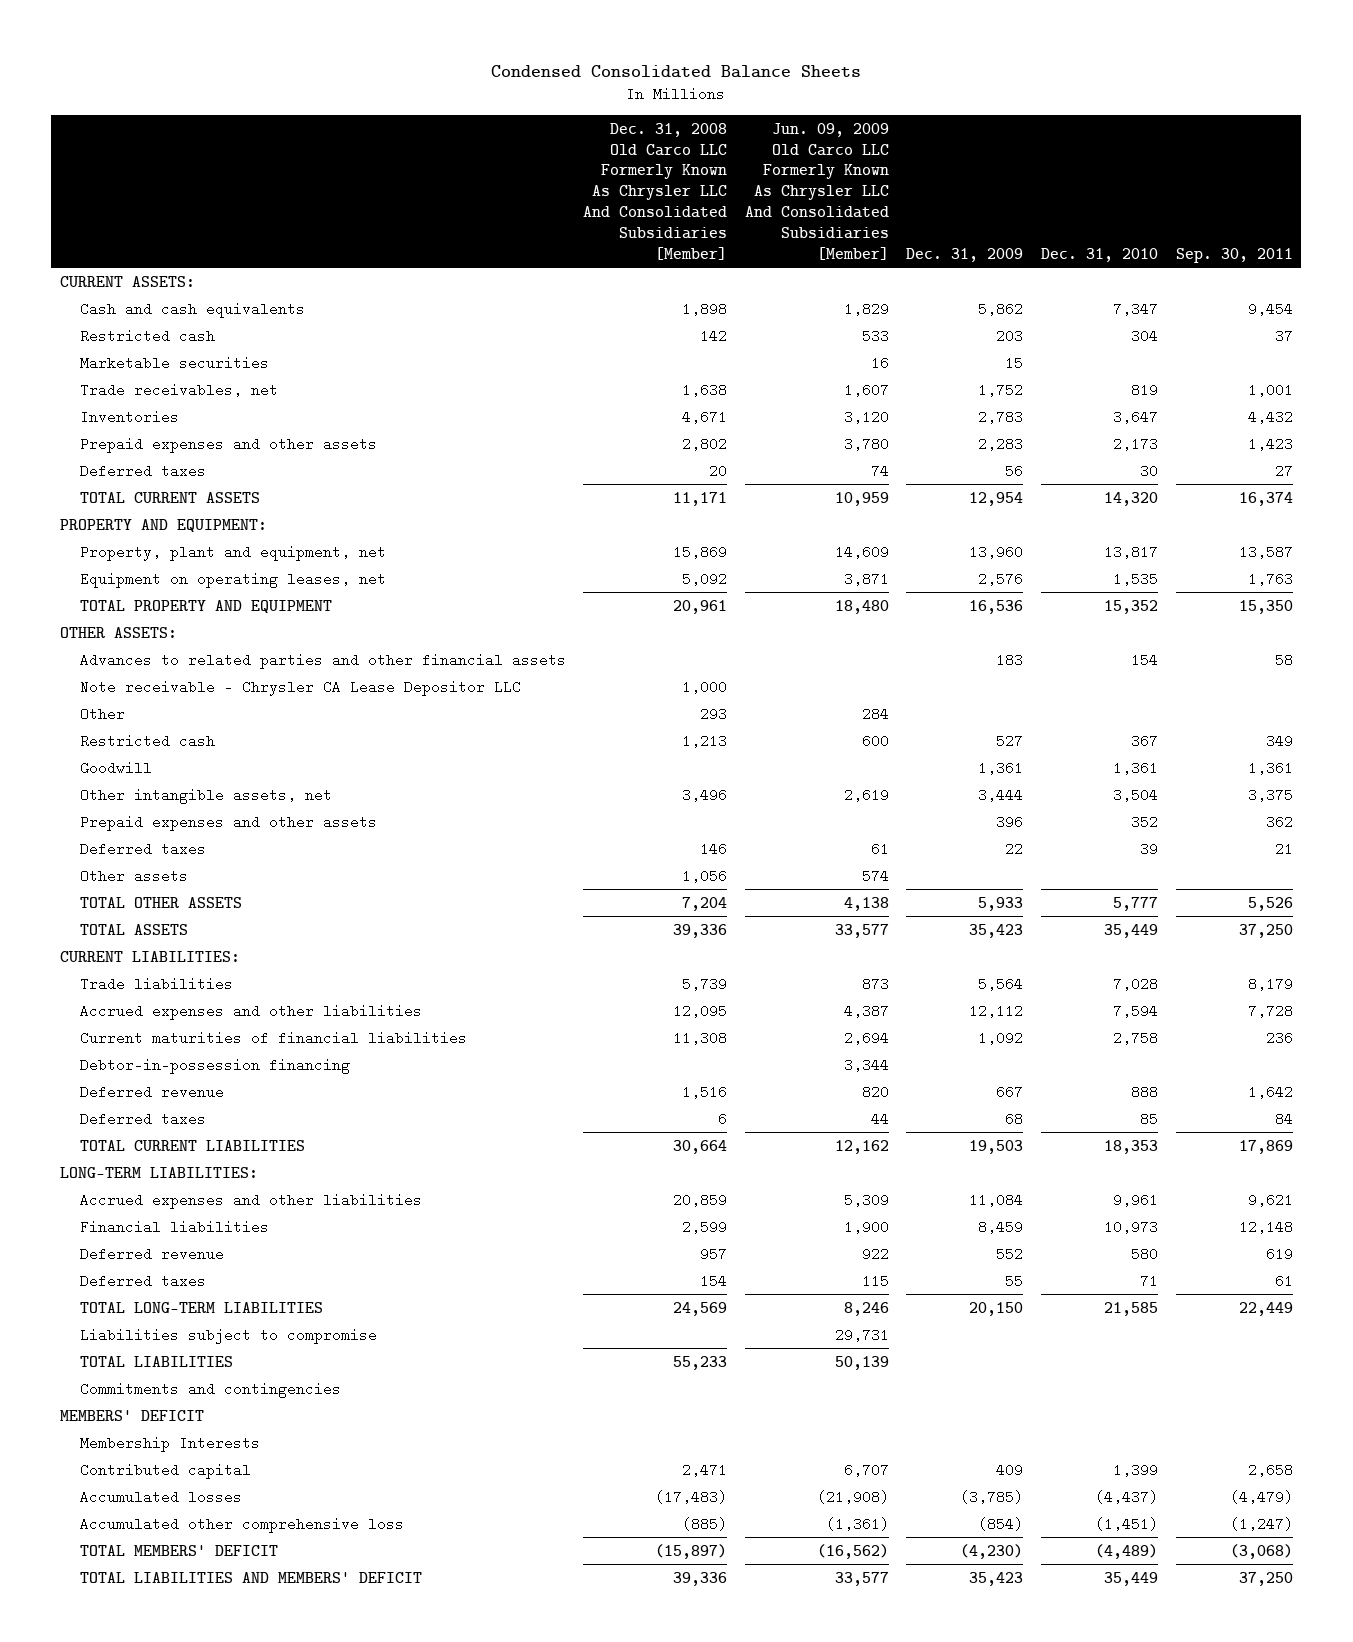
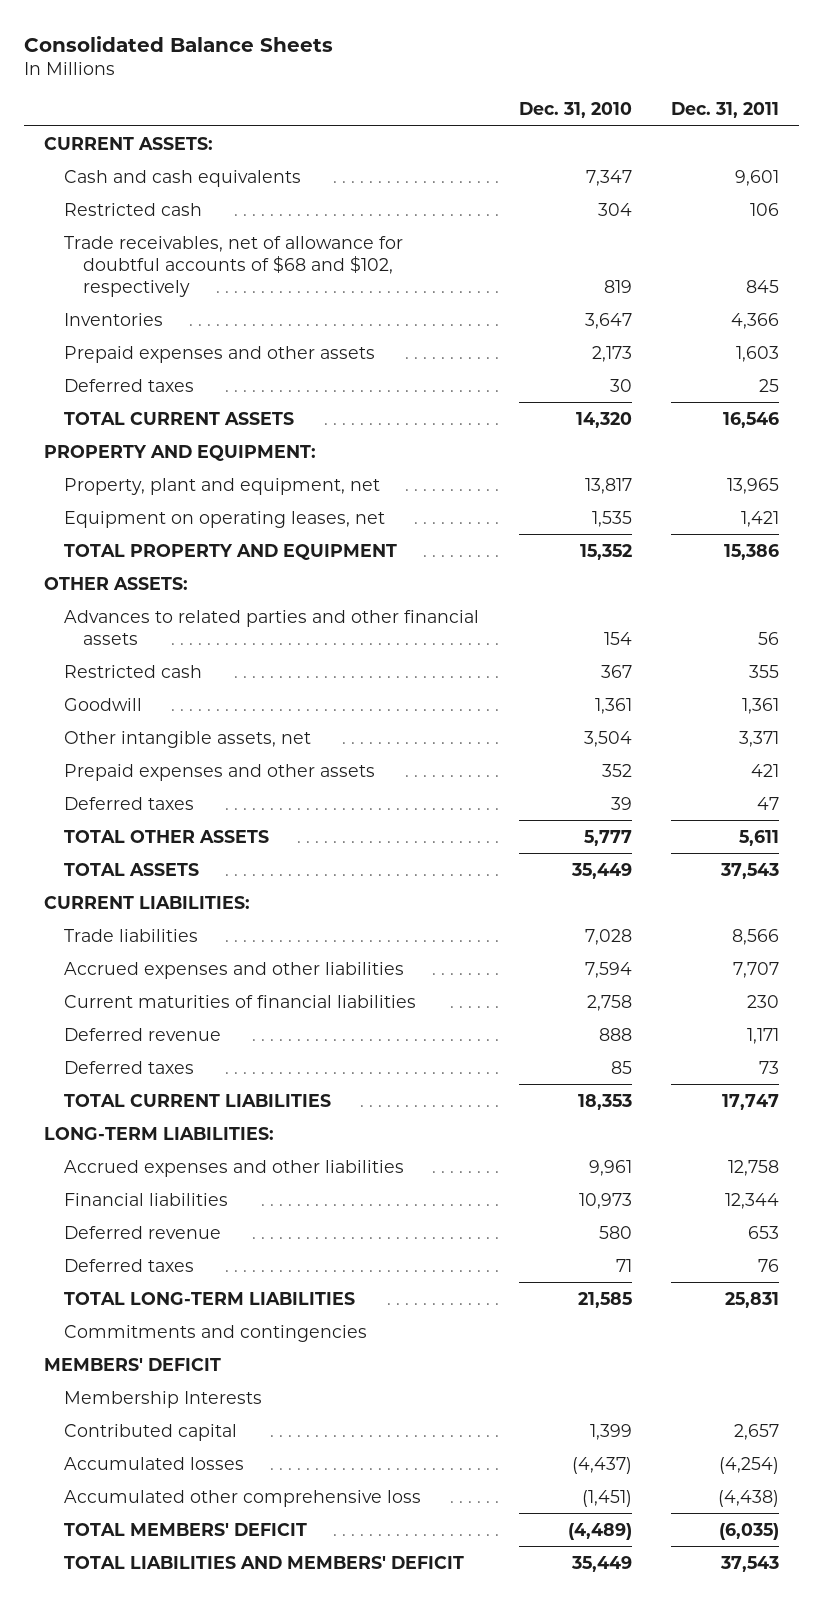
[491,64,862,78] Condensed Consolidated Balance Sheets -> [24,35,334,52] Consolidated Balance Sheets
[583,122,728,260] Dec. 31, 2008 Old Carco LLC Formerly Known As Chrysler LLC And Consolidated Subsidiaries [Member] -> none
[744,122,889,260] Jun. 09, 2009 Old Carco LLC Formerly Known As Chrysler LLC And Consolidated Subsidiaries [Member] -> none
[906,247,1024,262] Dec. 31, 2009 -> none
[1175,247,1293,263] Sep. 30, 2011 -> none
none -> [671,102,780,119] Dec. 31, 2011
[79,355,269,370] Marketable securities -> none
[79,382,278,397] Trade receivables, net -> [63,235,403,297] Trade receivables, net of allowance for doubtful accounts of $68 and $102, respectively
[79,679,521,696] Note receivable - Chrysler CA Lease Depositor LLC -> none
[79,706,125,721] Other -> none
[79,868,188,883] Other assets -> none
[79,1057,350,1074] Debtor-in-possession financing -> none
[79,1327,377,1344] Liabilities subject to compromise -> none
[79,1355,233,1367] TOTAL LIABILITIES -> none

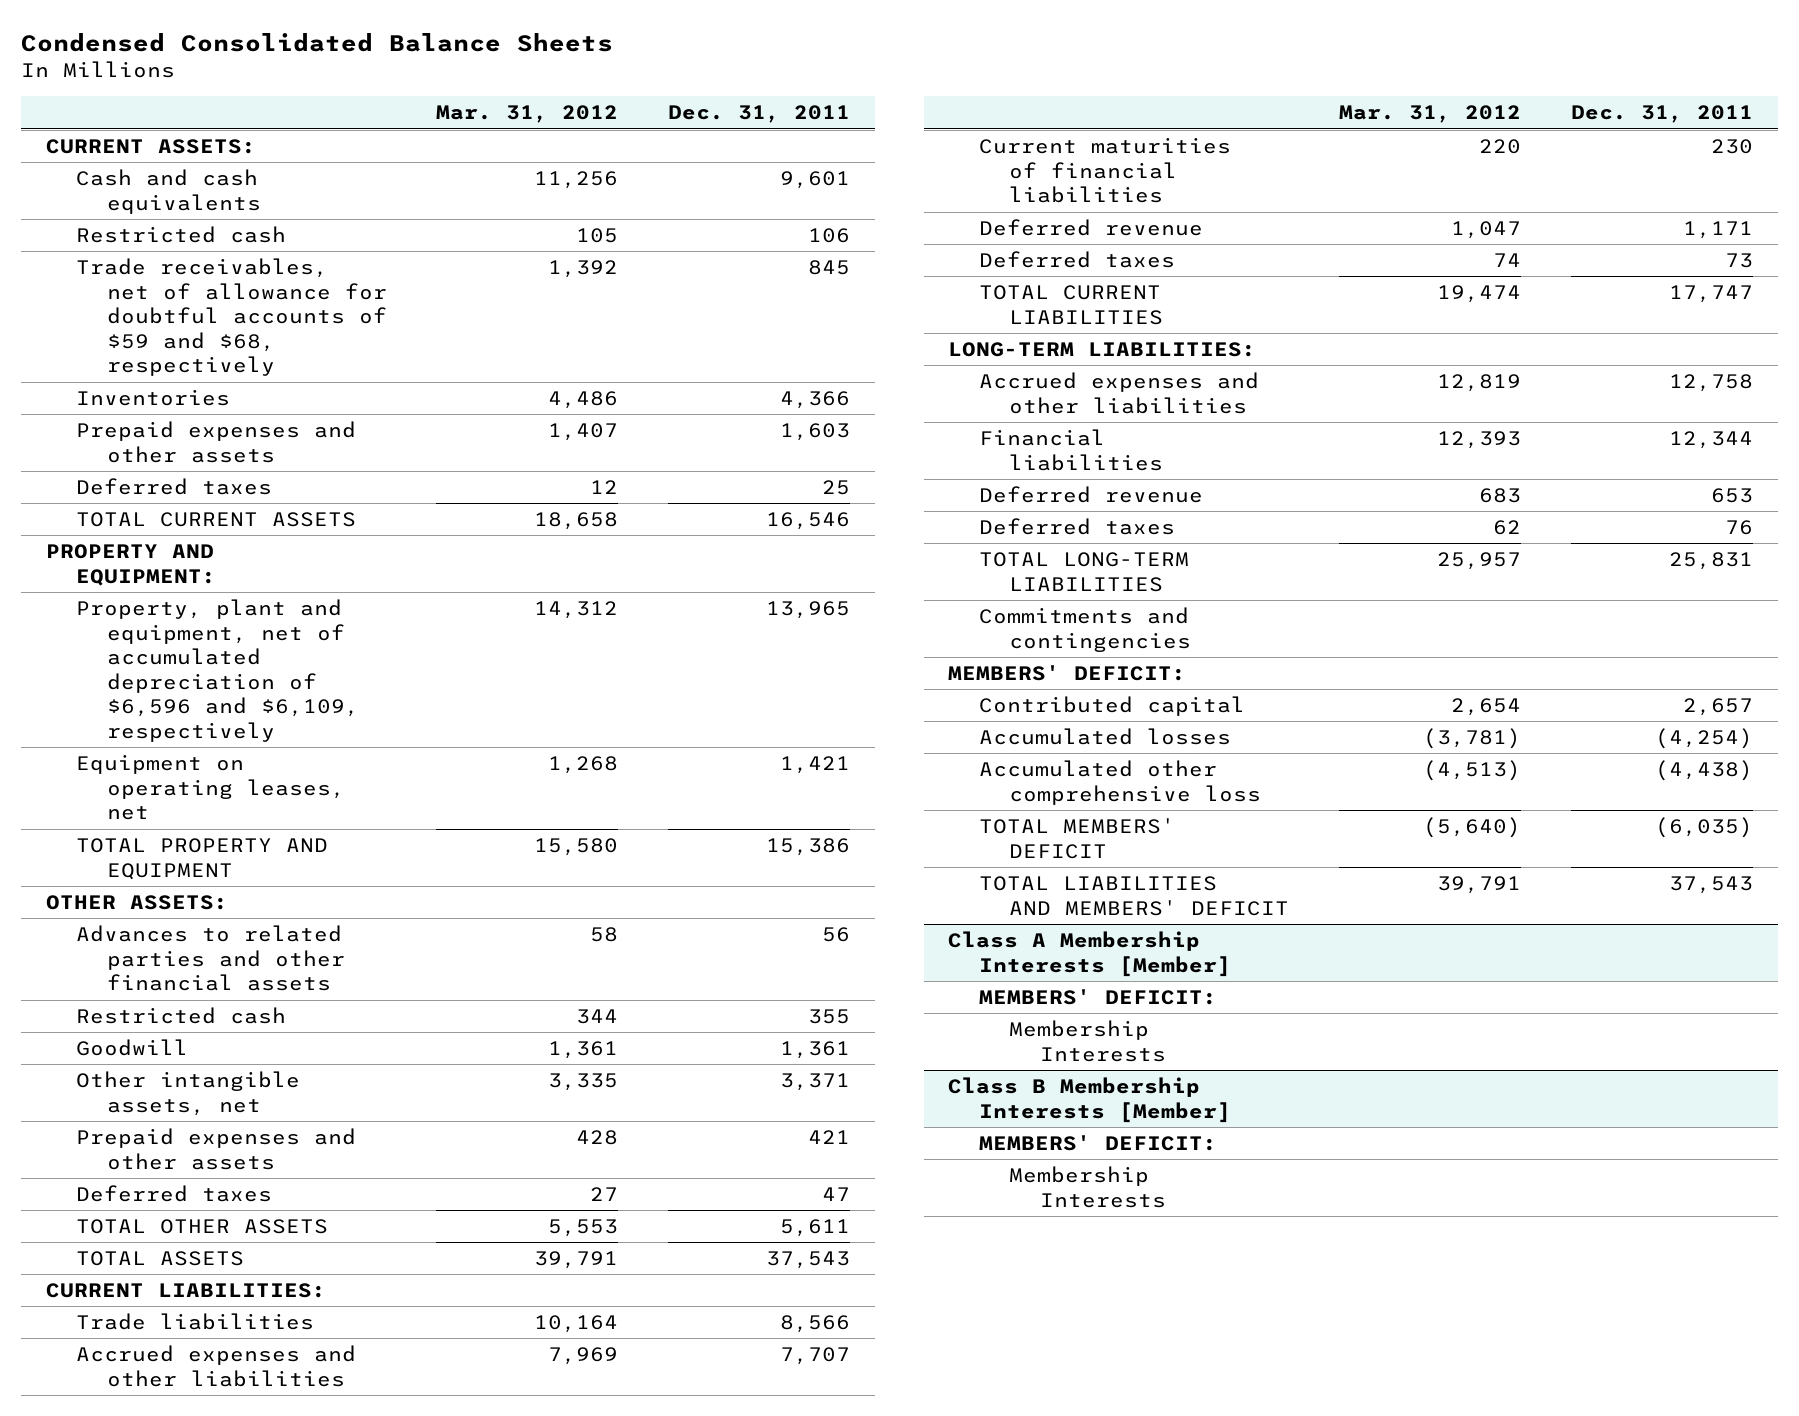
[24,35,334,52] Consolidated Balance Sheets -> [20,32,613,52] Condensed Consolidated Balance Sheets
[518,102,632,119] Dec. 31, 2010 -> none
none -> [436,105,619,124] Mar. 31, 2012
[63,235,403,297] Trade receivables, net of allowance for doubtful accounts of $68 and $102, respectively -> [76,257,387,377] Trade receivables, net of allowance for doubtful accounts of $59 and $68, respectively
[63,477,380,495] Property, plant and equipment, net -> [76,598,359,743] Property, plant and equipment, net of accumulated depreciation of $6,596 and $6,109, respectively
[63,1390,262,1408] Membership Interests -> none
[44,1357,222,1371] MEMBERS' DEFICIT -> [948,664,1187,681] MEMBERS' DEFICIT:
none -> [948,930,1231,977] Class A Membership Interests [Member]
none -> [978,988,1217,1005] MEMBERS' DEFICIT:
none -> [1009,1019,1166,1062] Membership Interests
none -> [948,1076,1231,1123] Class B Membership Interests [Member]
none -> [978,1134,1217,1151] MEMBERS' DEFICIT:
none -> [1009,1165,1166,1208] Membership Interests

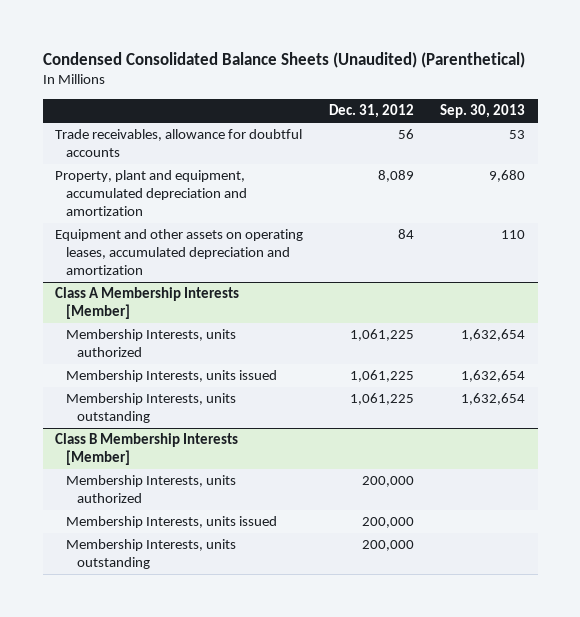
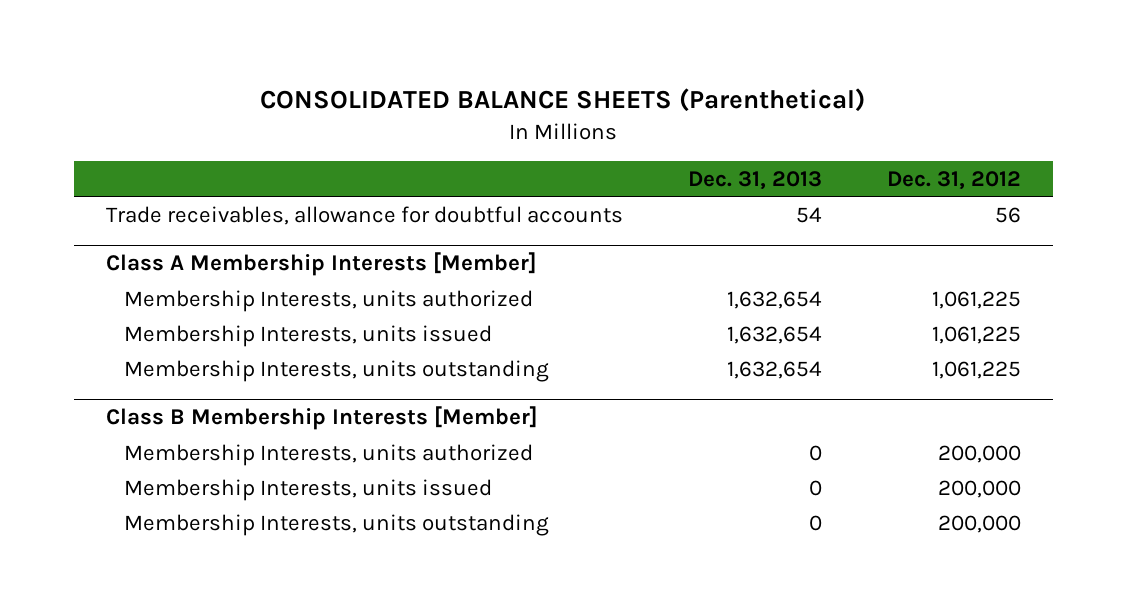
[42,51,525,68] Condensed Consolidated Balance Sheets (Unaudited) (Parenthetical) -> [260,88,866,113] CONSOLIDATED BALANCE SHEETS (Parenthetical)
[439,104,525,119] Sep. 30, 2013 -> none
none -> [687,170,822,190] Dec. 31, 2013
[55,170,248,216] Property, plant and equipment, accumulated depreciation and amortization -> none
[55,229,304,275] Equipment and other assets on operating leases, accumulated depreciation and amortization -> none

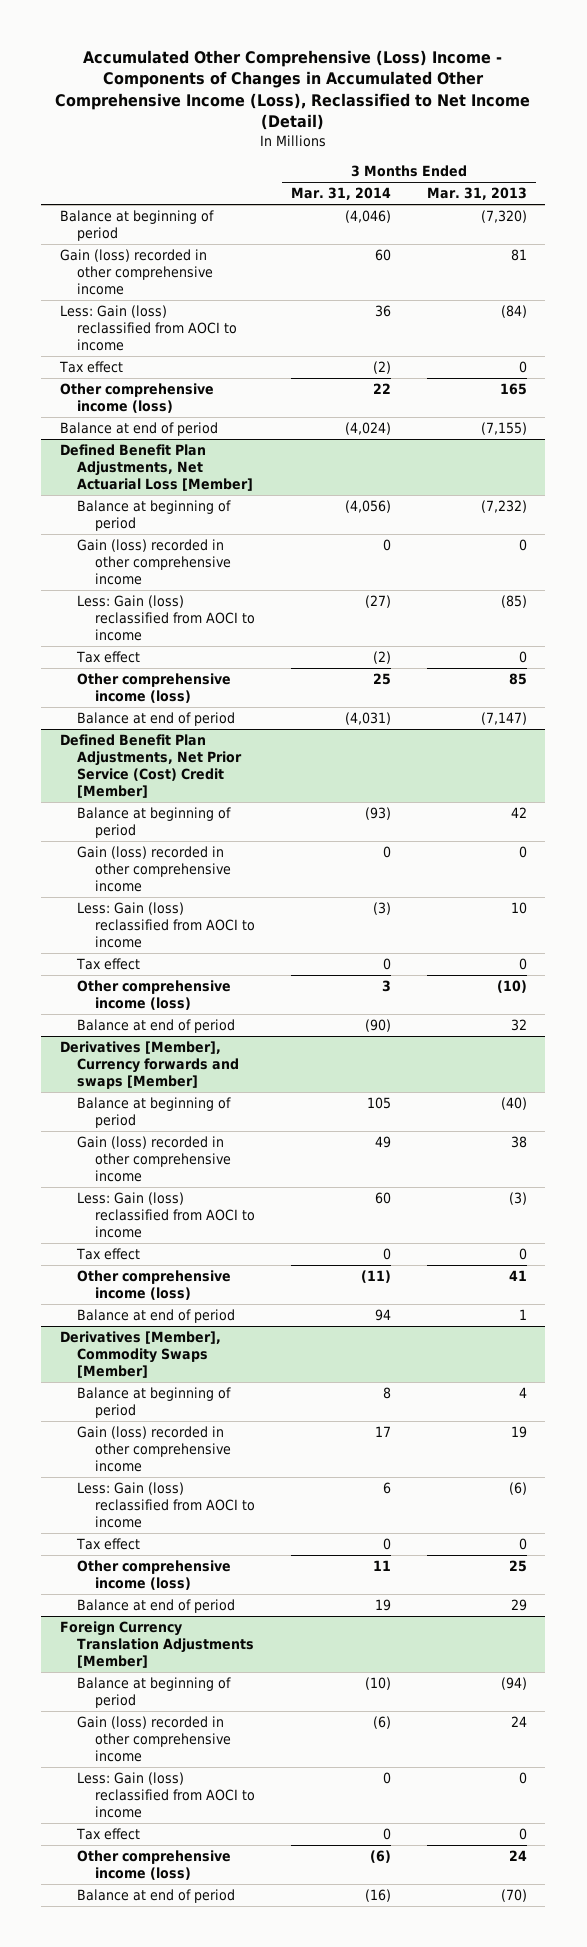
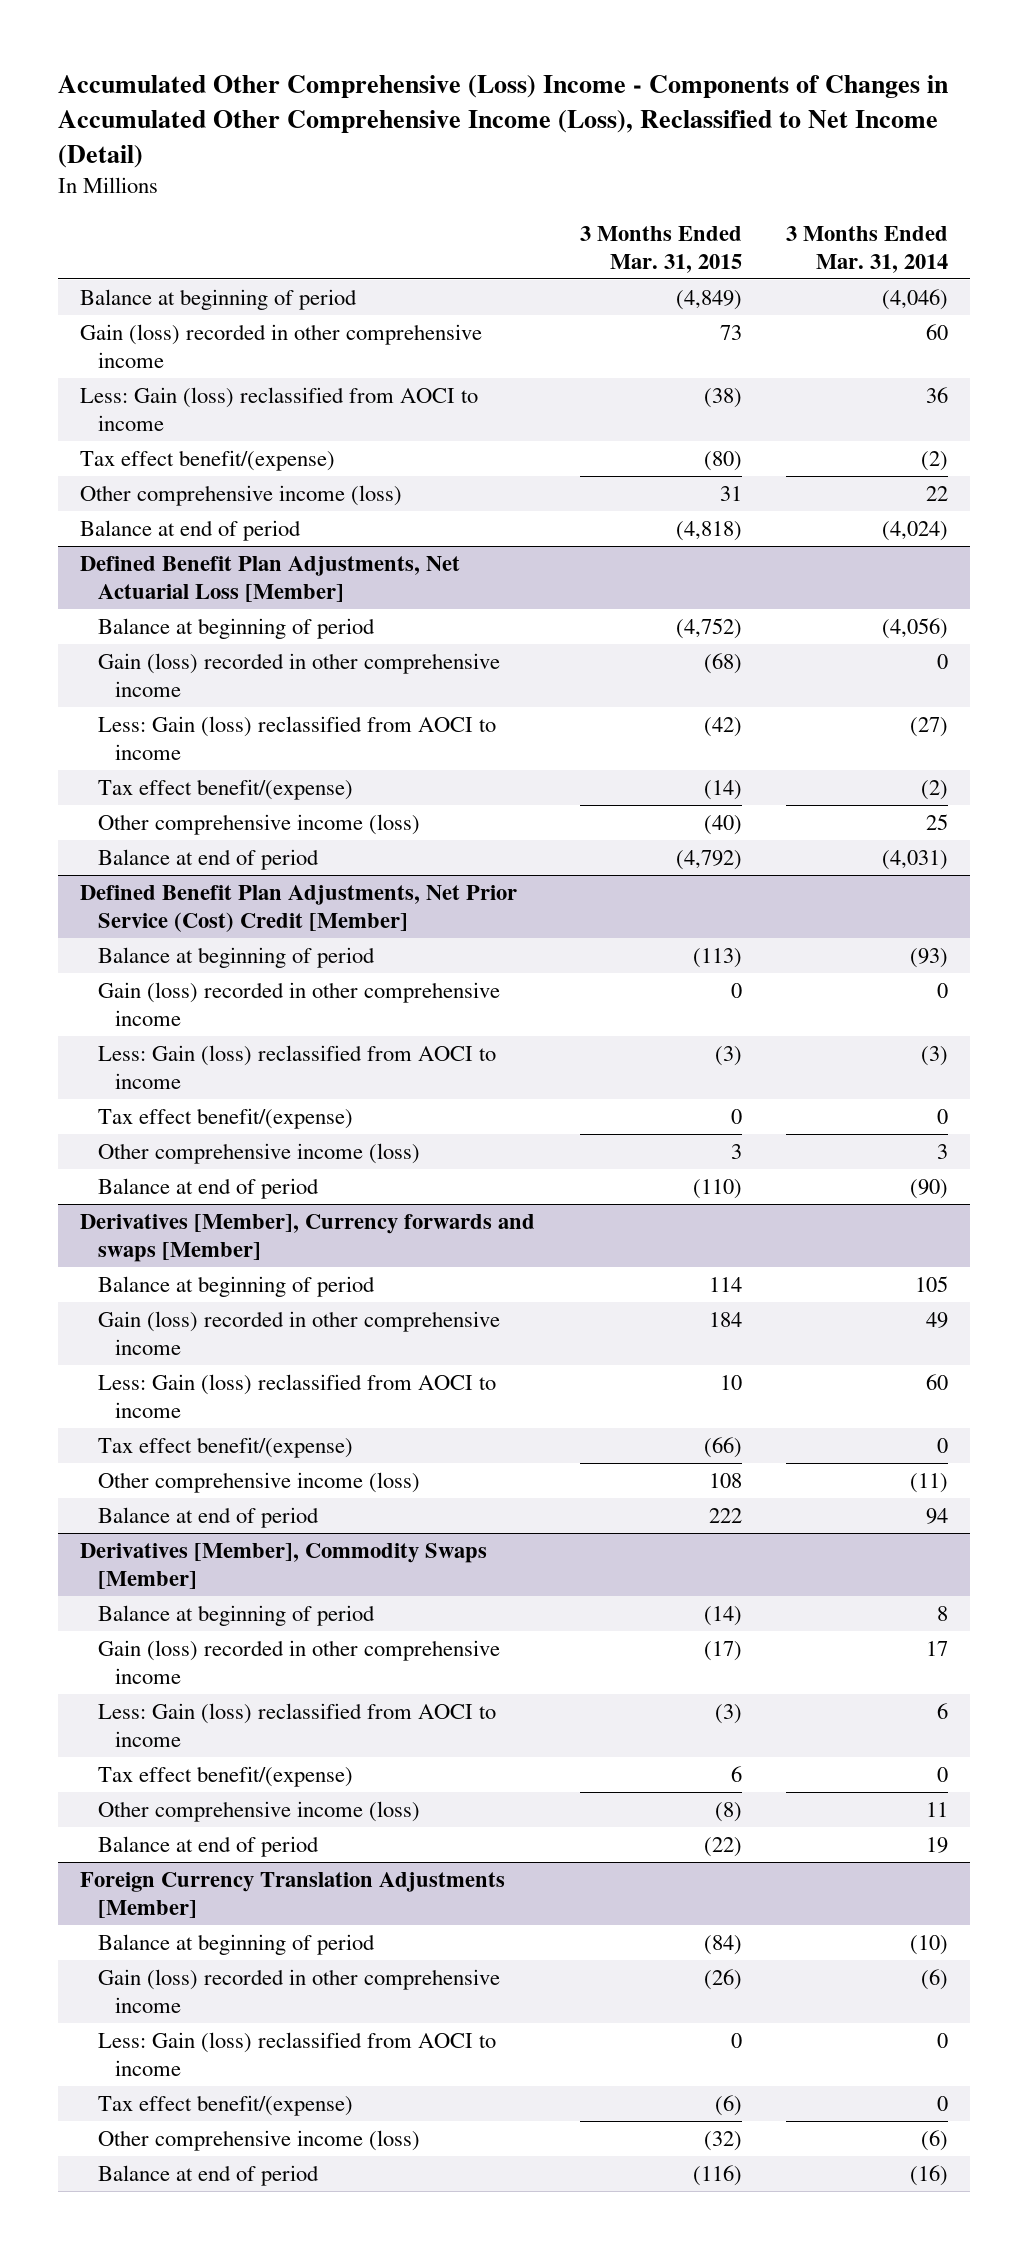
[427,187,528,201] Mar. 31, 2013 -> none
none -> [579,225,742,273] 3 Months Ended Mar. 31, 2015
[58,361,123,374] Tax effect -> [80,450,336,472] Tax effect benefit/(expense)
[76,651,141,664] Tax effect -> [97,779,353,801] Tax effect benefit/(expense)
[76,958,141,971] Tax effect -> [97,1108,353,1130] Tax effect benefit/(expense)
[76,1248,141,1261] Tax effect -> [97,1437,353,1459] Tax effect benefit/(expense)
[76,1538,141,1551] Tax effect -> [97,1766,353,1788] Tax effect benefit/(expense)
[76,1828,141,1841] Tax effect -> [97,2095,353,2117] Tax effect benefit/(expense)

